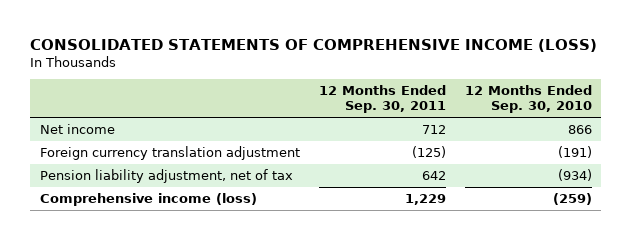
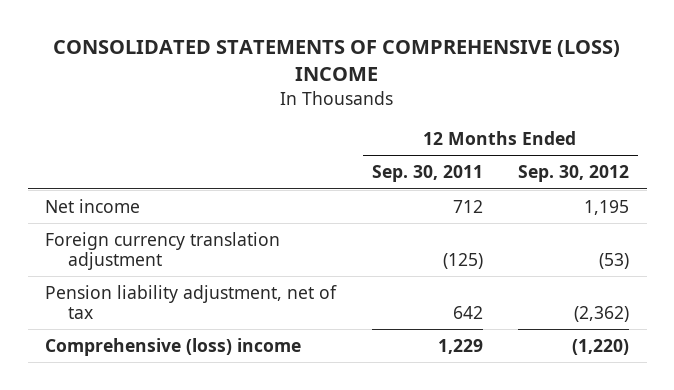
[30,38,598,52] CONSOLIDATED STATEMENTS OF COMPREHENSIVE INCOME (LOSS) -> [53,40,621,82] CONSOLIDATED STATEMENTS OF COMPREHENSIVE (LOSS) INCOME
[464,85,592,114] 12 Months Ended Sep. 30, 2010 -> none
none -> [517,165,629,183] Sep. 30, 2012
[39,193,257,207] Comprehensive income (loss) -> [45,337,302,356] Comprehensive (loss) income

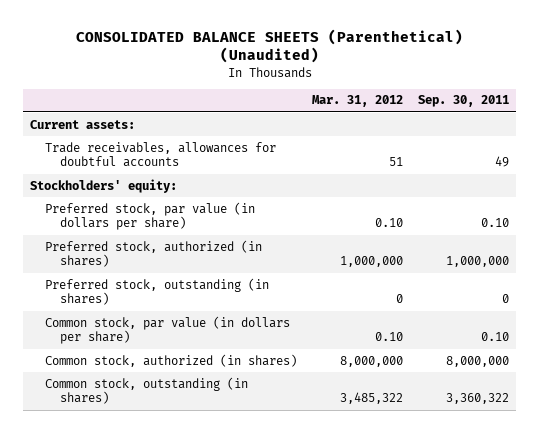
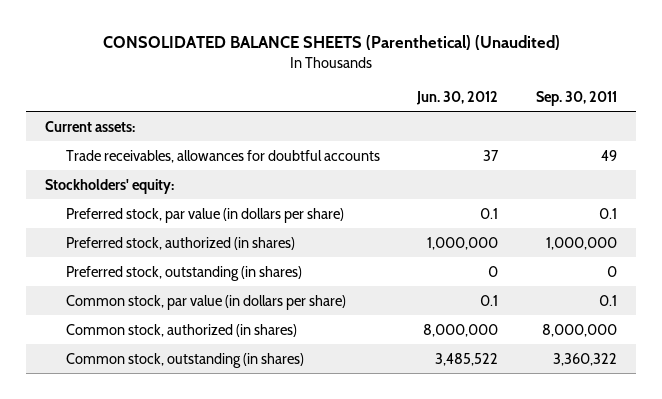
[312,95,404,108] Mar. 31, 2012 -> none
none -> [416,90,499,105] Jun. 30, 2012
[481,218,510,228] 0.10 -> [598,207,617,219] 0.1
[481,332,510,342] 0.10 -> [598,294,617,306] 0.1

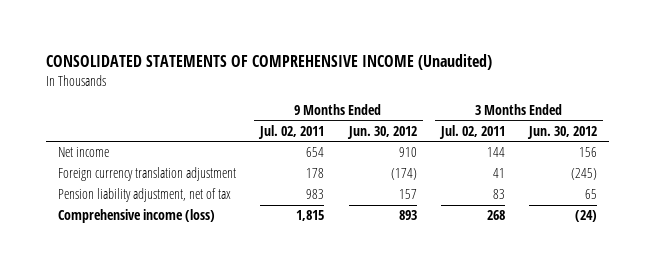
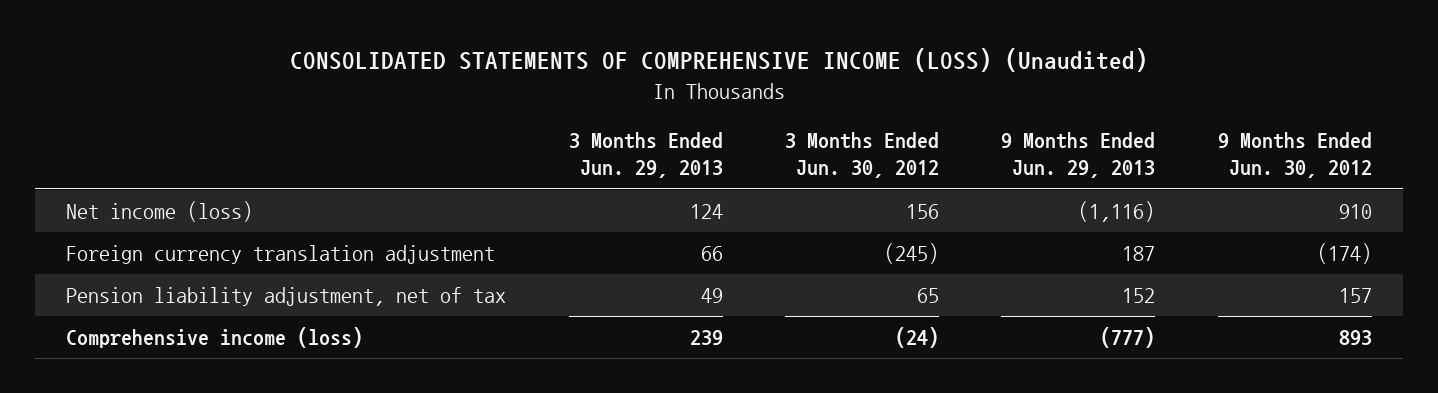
[45,54,492,71] CONSOLIDATED STATEMENTS OF COMPREHENSIVE INCOME (Unaudited) -> [289,48,1148,73] CONSOLIDATED STATEMENTS OF COMPREHENSIVE INCOME (LOSS) (Unaudited)
[258,124,325,139] Jul. 02, 2011 -> none
[438,124,505,139] Jul. 02, 2011 -> none
none -> [568,132,723,179] 3 Months Ended Jun. 29, 2013
none -> [1001,132,1156,179] 9 Months Ended Jun. 29, 2013
[57,147,109,158] Net income -> [66,201,254,223] Net income (loss)

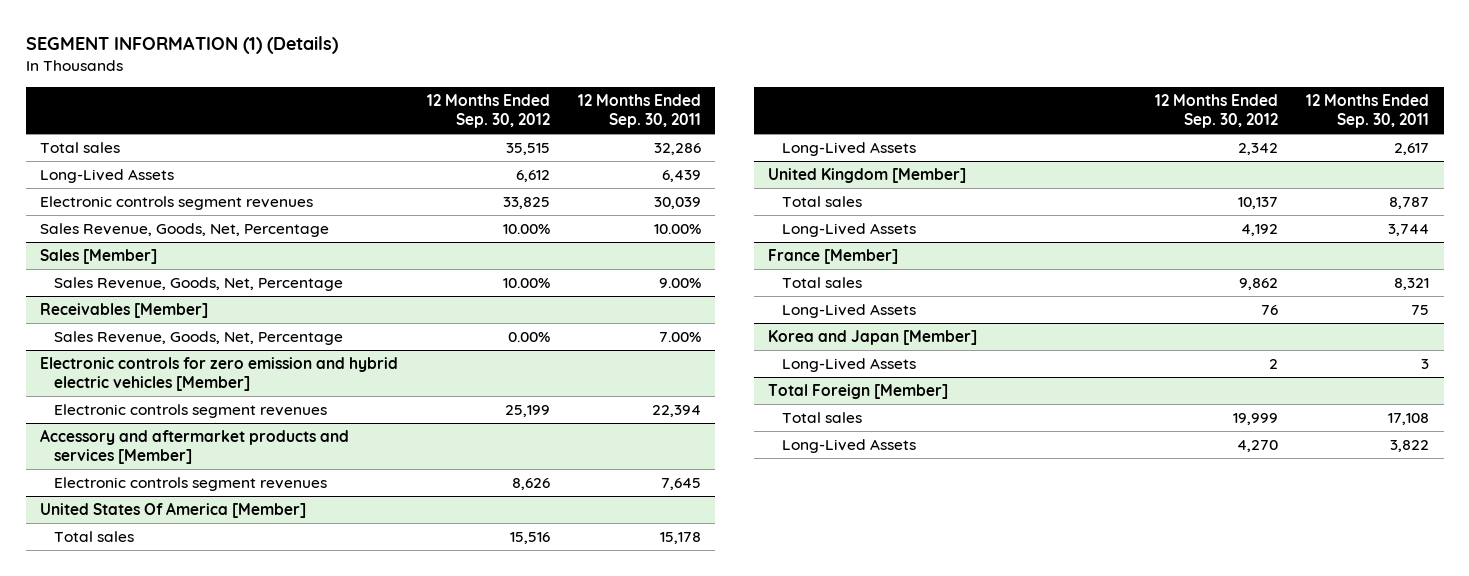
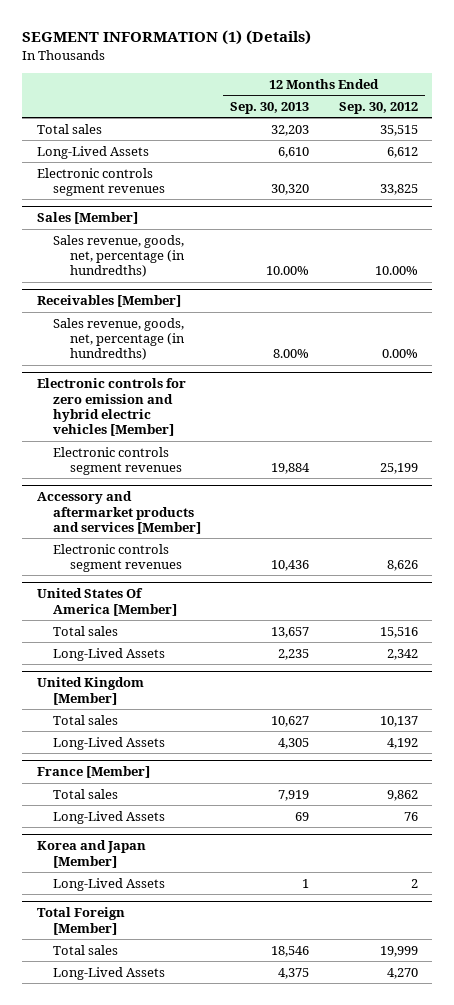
[577,93,701,129] 12 Months Ended Sep. 30, 2011 -> none
none -> [230,101,310,114] Sep. 30, 2013
[40,223,330,238] Sales Revenue, Goods, Net, Percentage -> none
[53,277,343,292] Sales Revenue, Goods, Net, Percentage -> [53,234,185,278] Sales revenue, goods, net, percentage (in hundredths)
[53,331,343,346] Sales Revenue, Goods, Net, Percentage -> [53,317,185,361] Sales revenue, goods, net, percentage (in hundredths)

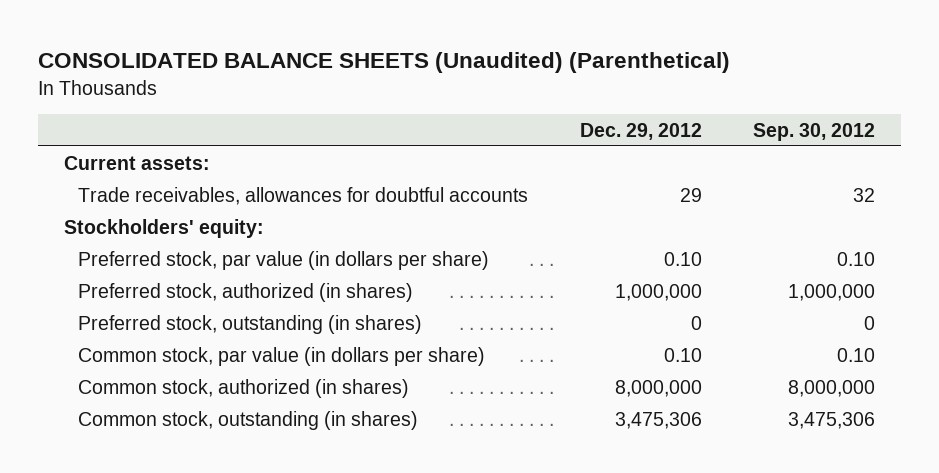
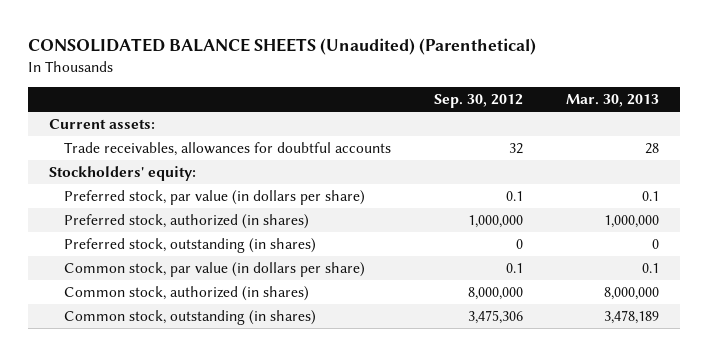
[579,122,702,140] Dec. 29, 2012 -> none
none -> [565,94,659,108] Mar. 30, 2013
[836,251,875,266] 0.10 -> [505,190,523,201] 0.1
[836,347,875,362] 0.10 -> [505,262,523,273] 0.1

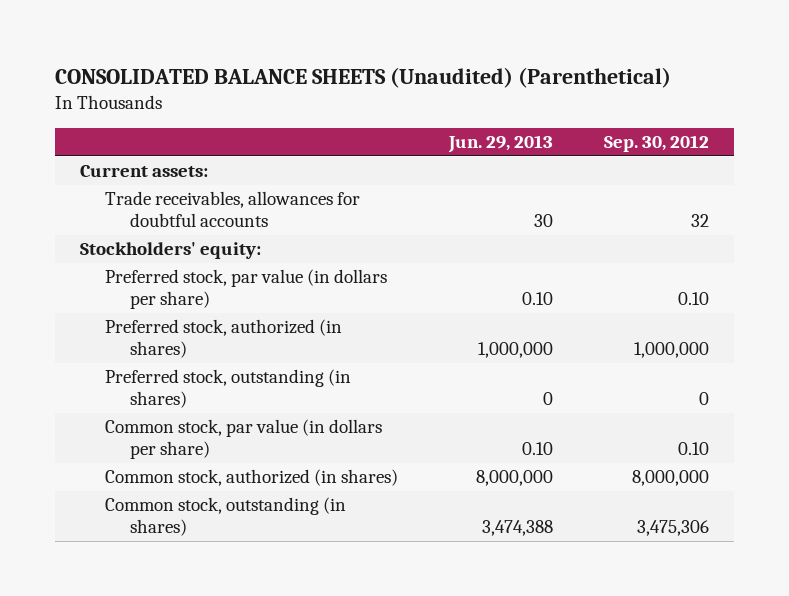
[565,94,659,108] Mar. 30, 2013 -> none
none -> [447,135,553,154] Jun. 29, 2013
[505,190,523,201] 0.1 -> [677,292,709,306] 0.10
[505,262,523,273] 0.1 -> [677,442,709,456] 0.10

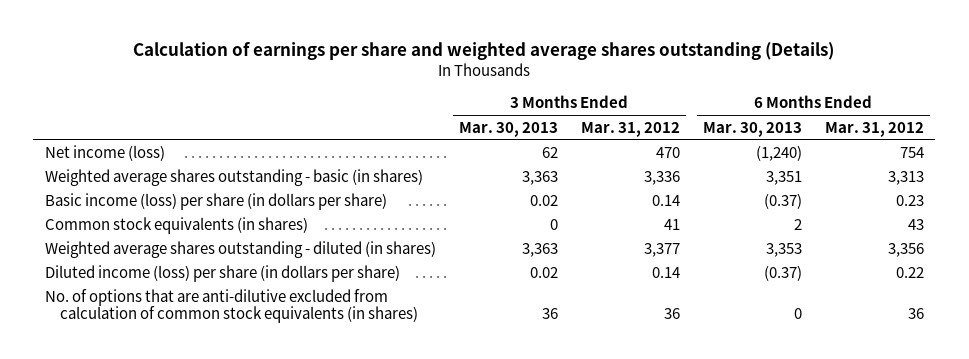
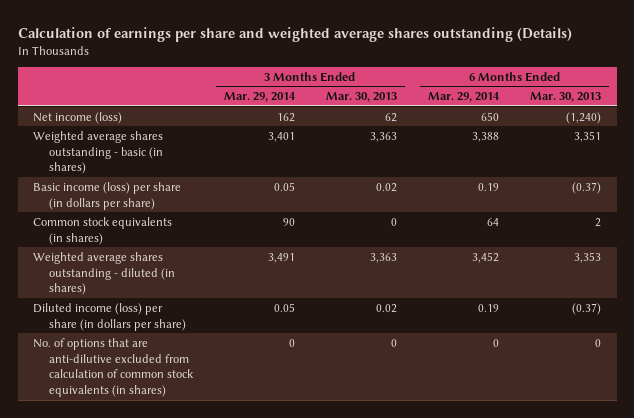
[580,121,680,137] Mar. 31, 2012 -> none
[824,121,924,137] Mar. 31, 2012 -> none
none -> [223,92,296,103] Mar. 29, 2014
none -> [428,92,501,103] Mar. 29, 2014
[541,308,558,320] 36 -> [390,338,397,347] 0

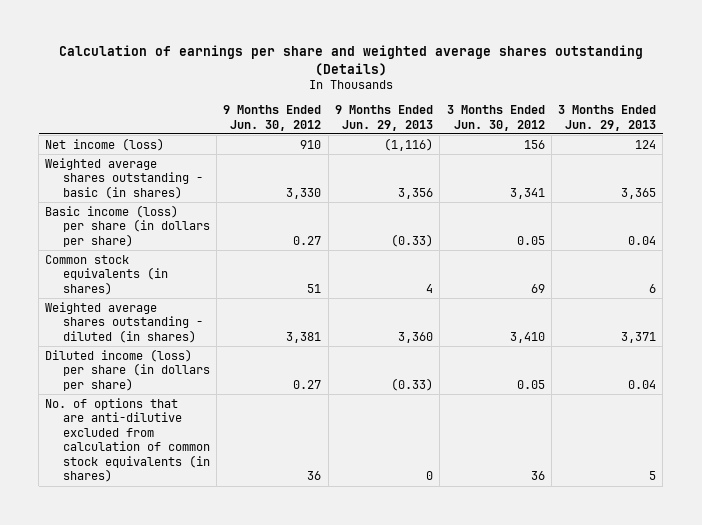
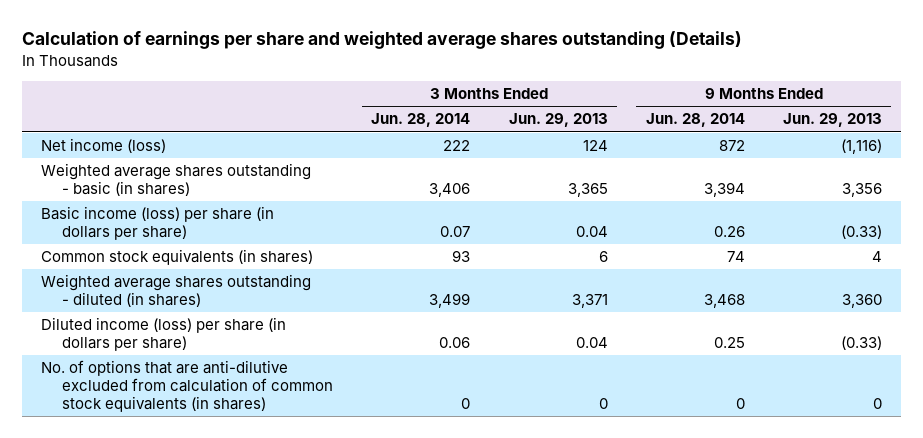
[223,105,322,131] 9 Months Ended Jun. 30, 2012 -> none
[446,105,545,131] 3 Months Ended Jun. 30, 2012 -> none
none -> [371,113,471,128] Jun. 28, 2014
none -> [645,113,745,128] Jun. 28, 2014
[649,471,657,481] 5 -> [598,397,608,409] 0

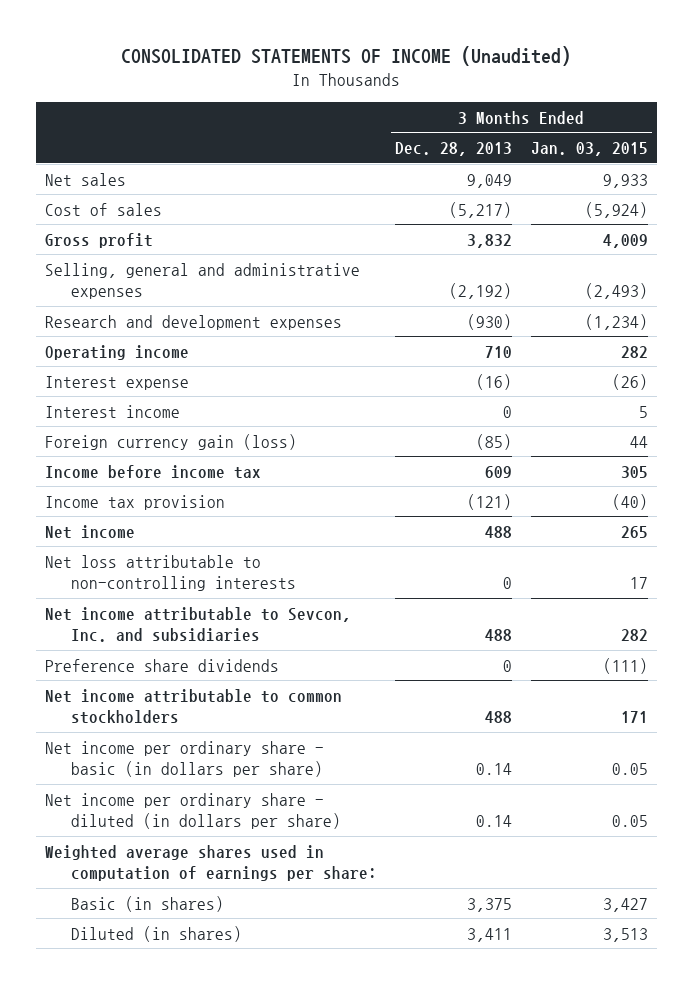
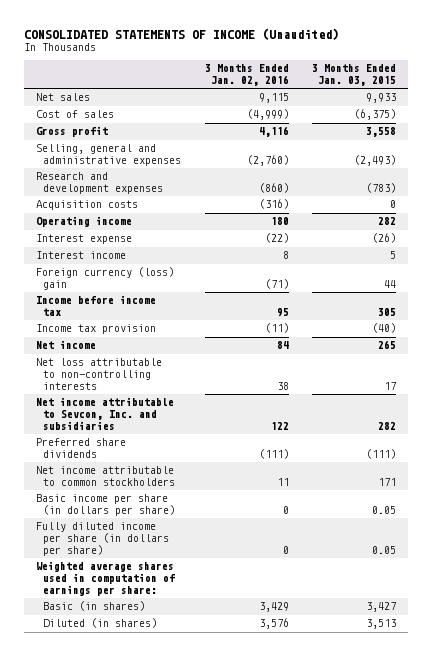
[395,142,513,157] Dec. 28, 2013 -> none
none -> [204,64,289,87] 3 Months Ended Jan. 02, 2016
[584,201,648,218] (5,924) -> [354,109,397,121] (6,375)
[602,233,648,248] 4,009 -> [366,127,397,138] 3,558
[584,313,648,330] (1,234) -> [366,183,397,194] (783)
none -> [36,200,139,211] Acquisition costs
[45,433,298,450] Foreign currency gain (loss) -> [36,267,175,291] Foreign currency (loss) gain
[45,658,280,672] Preference share dividends -> [36,438,127,459] Preferred share dividends
[45,740,325,778] Net income per ordinary share - basic (in dollars per share) -> [36,494,175,517] Basic income per share (in dollars per share)
[45,792,341,830] Net income per ordinary share - diluted (in dollars per share) -> [36,522,169,556] Fully diluted income per share (in dollars per share)

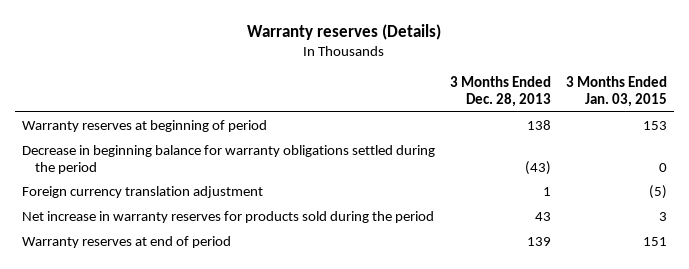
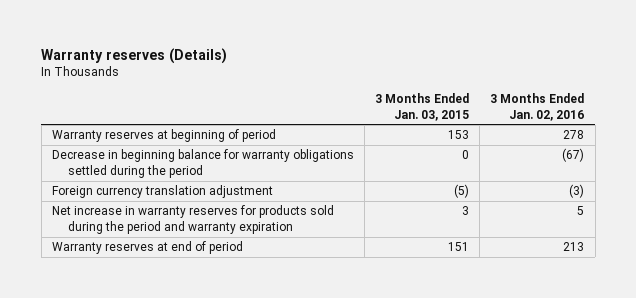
[449,76,551,108] 3 Months Ended Dec. 28, 2013 -> none
none -> [490,92,585,121] 3 Months Ended Jan. 02, 2016
[22,210,435,223] Net increase in warranty reserves for products sold during the period -> [51,205,334,235] Net increase in warranty reserves for products sold during the period and warranty expiration

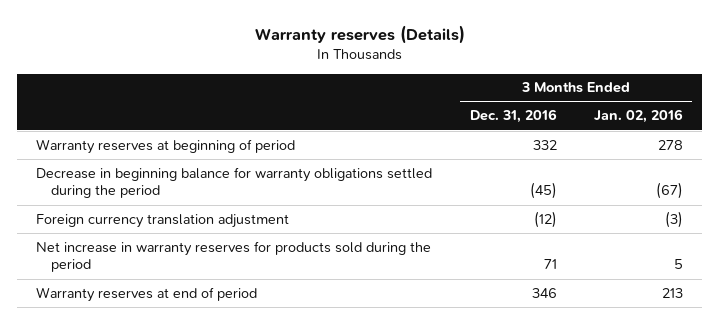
[375,92,470,121] 3 Months Ended Jan. 03, 2015 -> none
none -> [469,109,557,124] Dec. 31, 2016
[51,205,334,235] Net increase in warranty reserves for products sold during the period and warranty expiration -> [36,240,432,273] Net increase in warranty reserves for products sold during the period

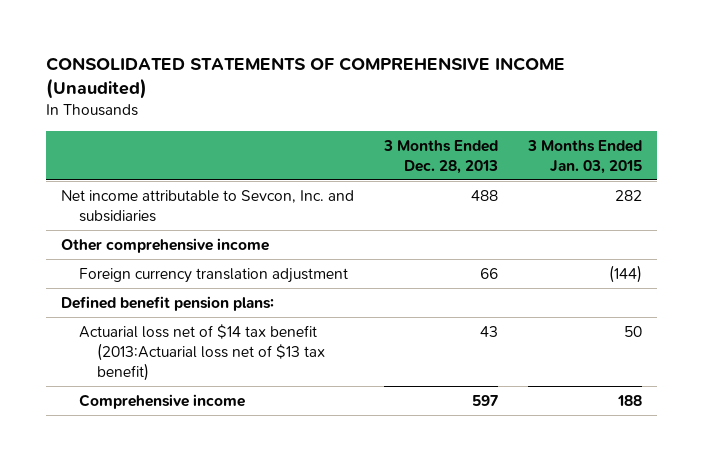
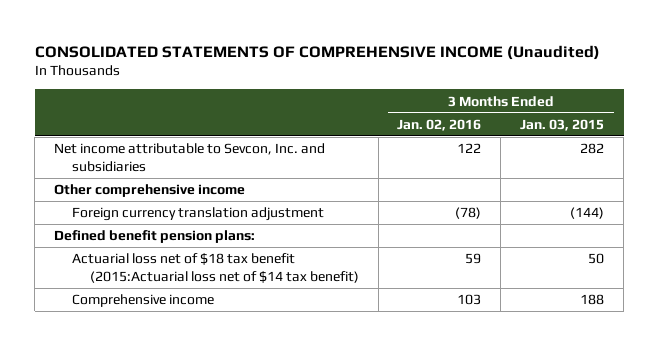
[382,139,498,174] 3 Months Ended Dec. 28, 2013 -> none
none -> [397,118,482,131] Jan. 02, 2016
[78,323,325,382] Actuarial loss net of $14 tax benefit (2013:Actuarial loss net of $13 tax benefit) -> [71,253,359,283] Actuarial loss net of $18 tax benefit (2015:Actuarial loss net of $14 tax benefit)

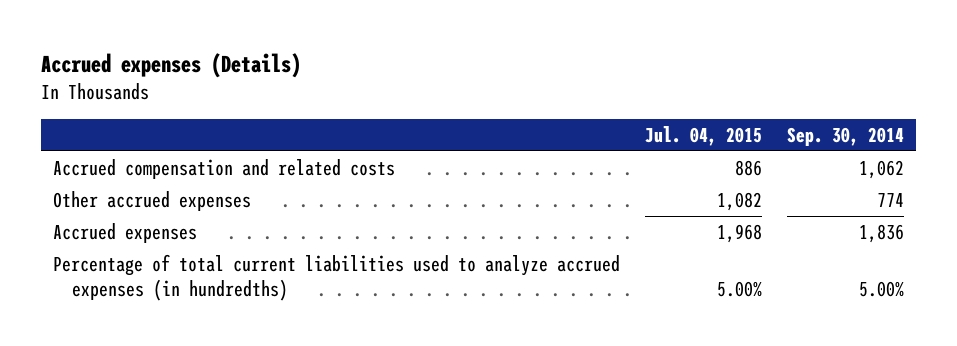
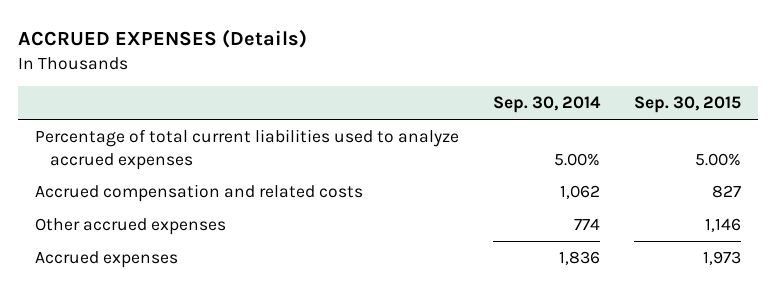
[40,52,301,78] Accrued expenses (Details) -> [17,28,307,48] ACCRUED EXPENSES (Details)
[644,125,762,146] Jul. 04, 2015 -> none
none -> [634,96,742,114] Sep. 30, 2015
none -> [34,128,459,170] Percentage of total current liabilities used to analyze accrued expenses
[52,253,620,302] Percentage of total current liabilities used to analyze accrued expenses (in hundredths) -> none

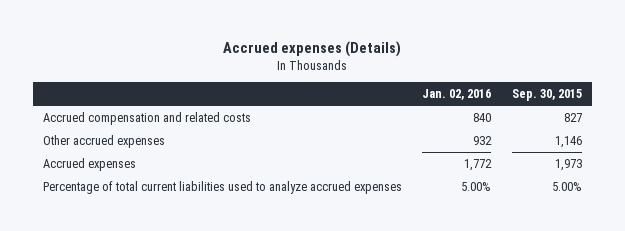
[17,28,307,48] ACCRUED EXPENSES (Details) -> [223,40,402,57] Accrued expenses (Details)
[493,96,602,114] Sep. 30, 2014 -> none
none -> [422,89,492,101] Jan. 02, 2016
[34,128,459,170] Percentage of total current liabilities used to analyze accrued expenses -> [43,181,403,195] Percentage of total current liabilities used to analyze accrued expenses

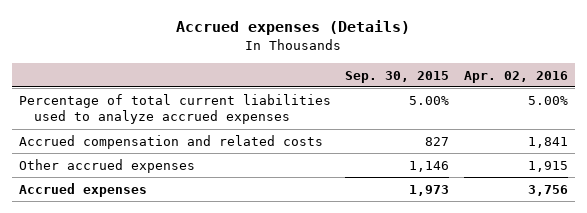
[422,89,492,101] Jan. 02, 2016 -> none
none -> [463,70,568,83] Apr. 02, 2016
[43,181,403,195] Percentage of total current liabilities used to analyze accrued expenses -> [19,93,332,125] Percentage of total current liabilities used to analyze accrued expenses

